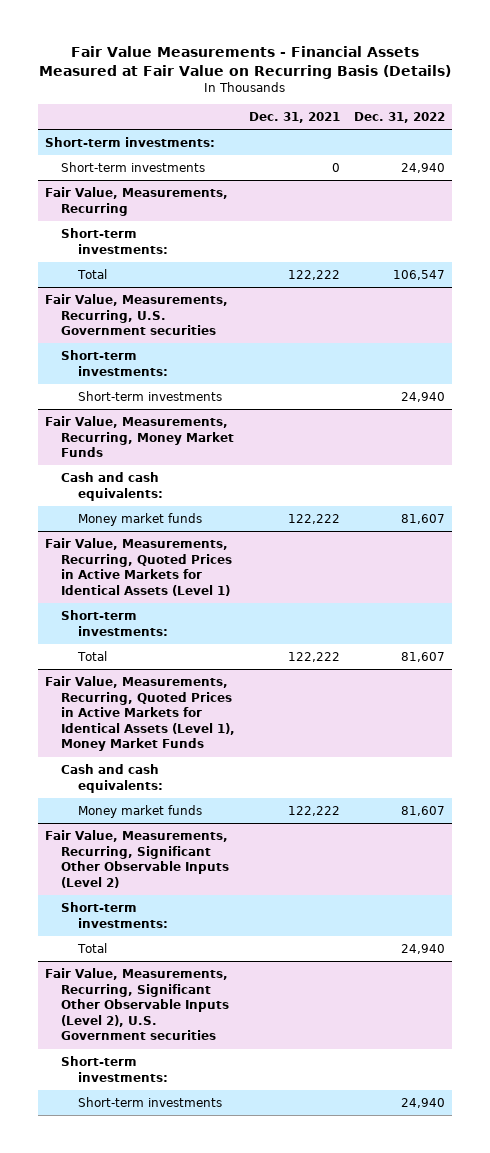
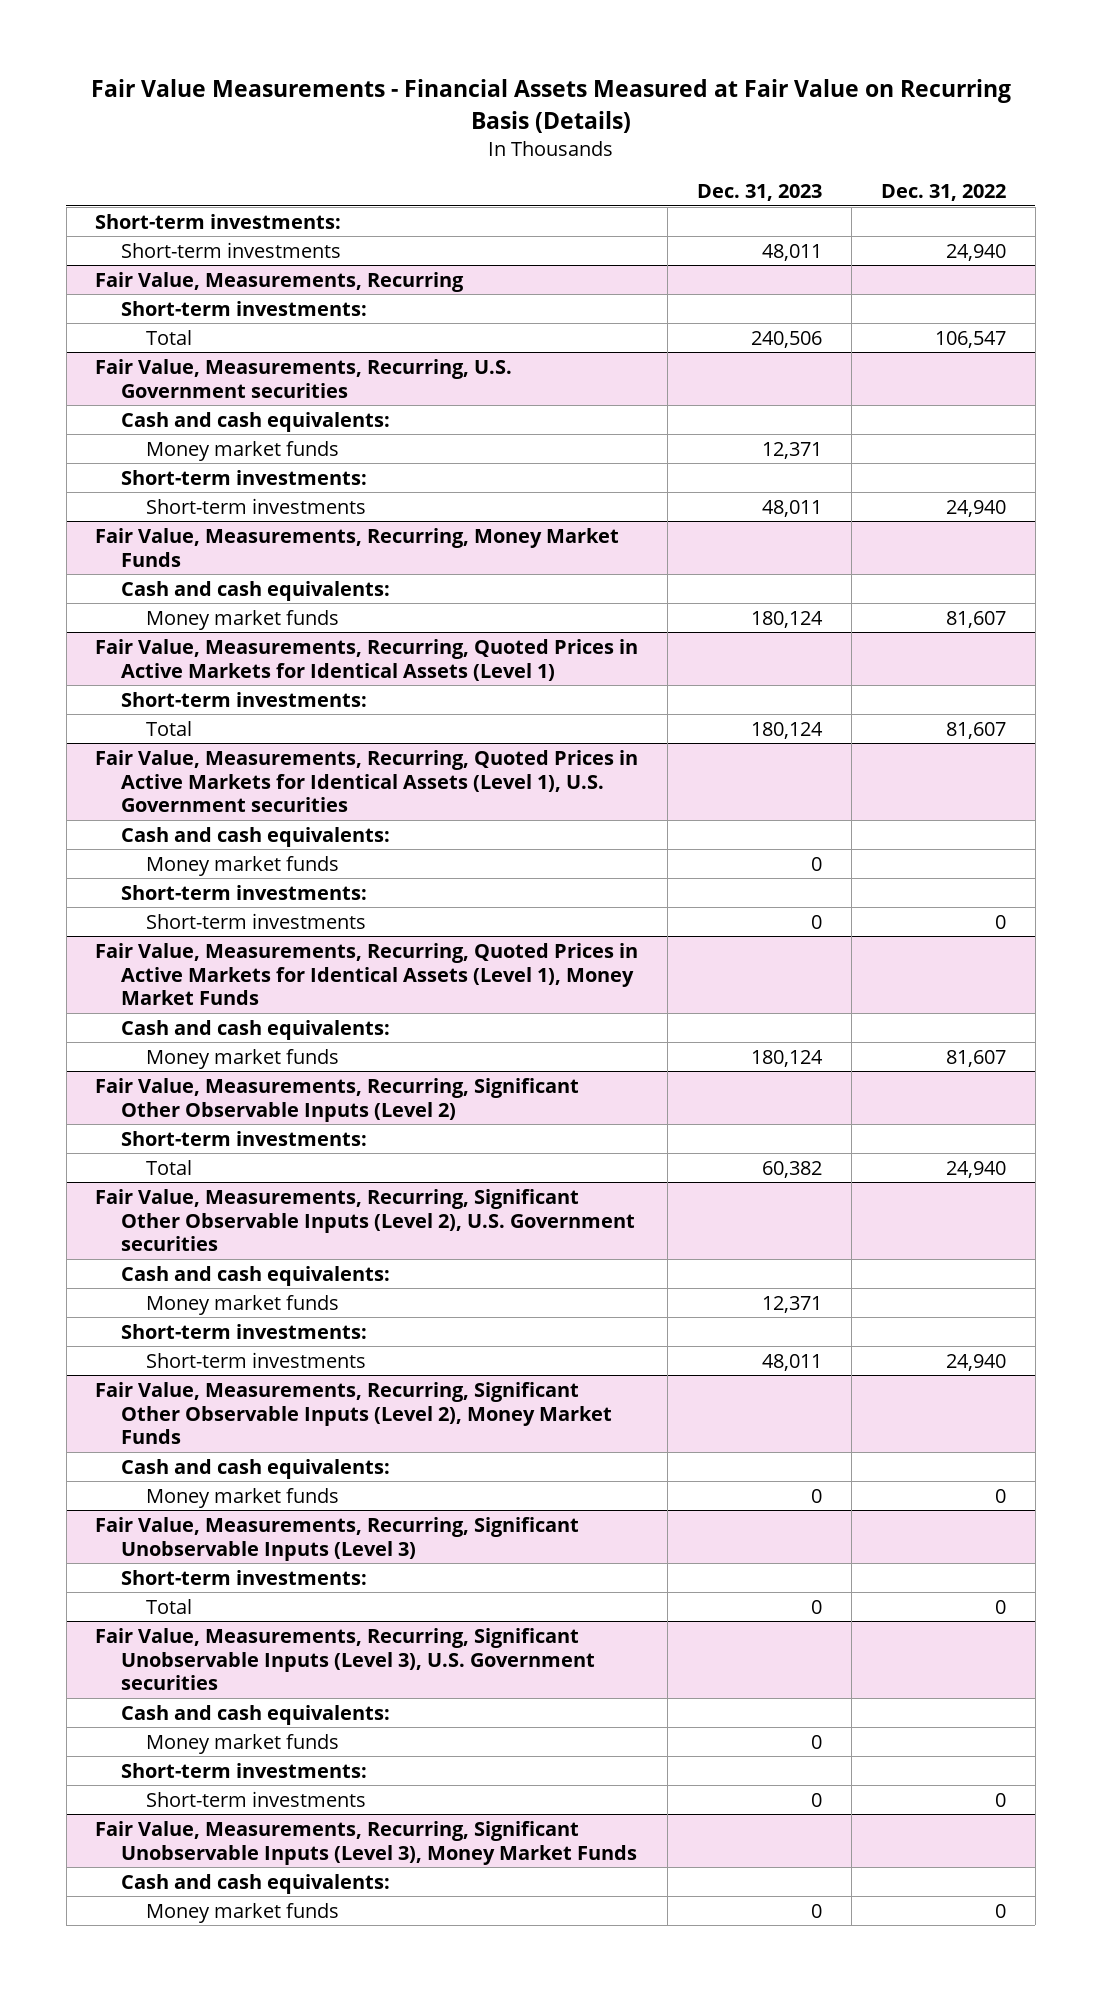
[249,112,341,124] Dec. 31, 2021 -> none
none -> [697,184,823,202] Dec. 31, 2023
none -> [120,411,390,432] Cash and cash equivalents:
none -> [146,440,340,461] Money market funds
none -> [95,749,639,813] Fair Value, Measurements, Recurring, Quoted Prices in Active Markets for Identical Assets (Level 1), U.S. Government securities
none -> [120,826,390,847] Cash and cash equivalents:
none -> [146,855,340,876] Money market funds
none -> [120,884,367,900] Short-term investments:
none -> [146,912,367,929] Short-term investments
none -> [120,1265,390,1286] Cash and cash equivalents:
none -> [146,1294,340,1315] Money market funds
none -> [95,1381,612,1445] Fair Value, Measurements, Recurring, Significant Other Observable Inputs (Level 2), Money Market Funds
none -> [120,1458,390,1479] Cash and cash equivalents:
none -> [146,1487,340,1508] Money market funds
none -> [95,1516,580,1561] Fair Value, Measurements, Recurring, Significant Unobservable Inputs (Level 3)
none -> [120,1569,367,1585] Short-term investments:
none -> [146,1598,193,1614] Total
none -> [95,1627,595,1691] Fair Value, Measurements, Recurring, Significant Unobservable Inputs (Level 3), U.S. Government securities
none -> [120,1704,390,1725] Cash and cash equivalents:
none -> [146,1733,340,1754] Money market funds
none -> [120,1762,367,1778] Short-term investments:
none -> [146,1790,367,1807] Short-term investments
none -> [95,1820,637,1865] Fair Value, Measurements, Recurring, Significant Unobservable Inputs (Level 3), Money Market Funds
none -> [120,1873,390,1894] Cash and cash equivalents:
none -> [146,1902,340,1923] Money market funds

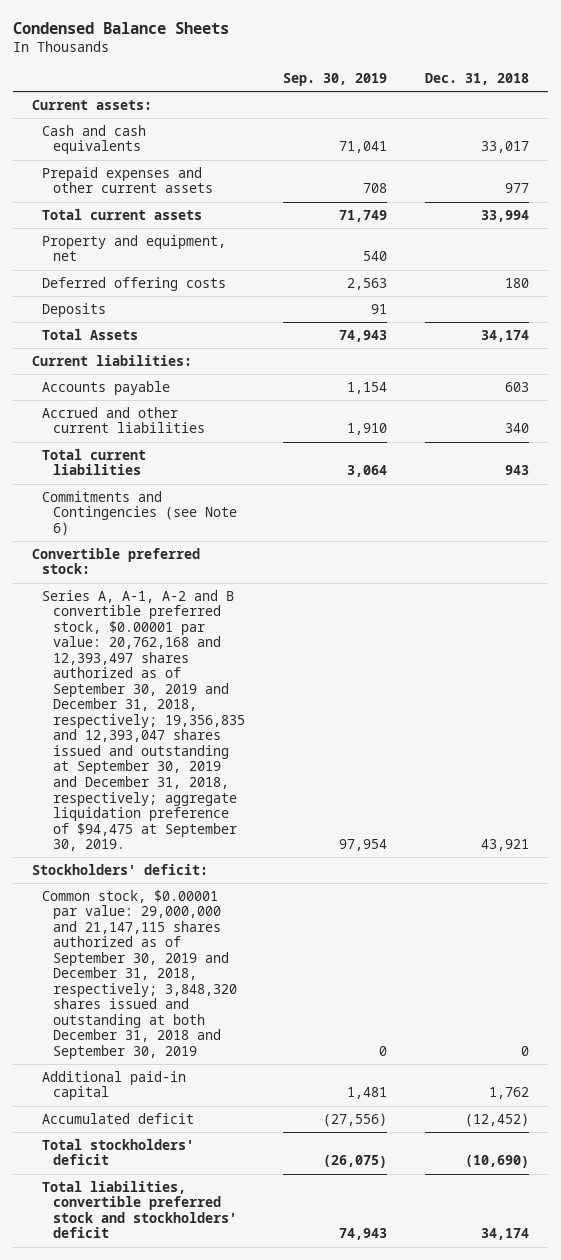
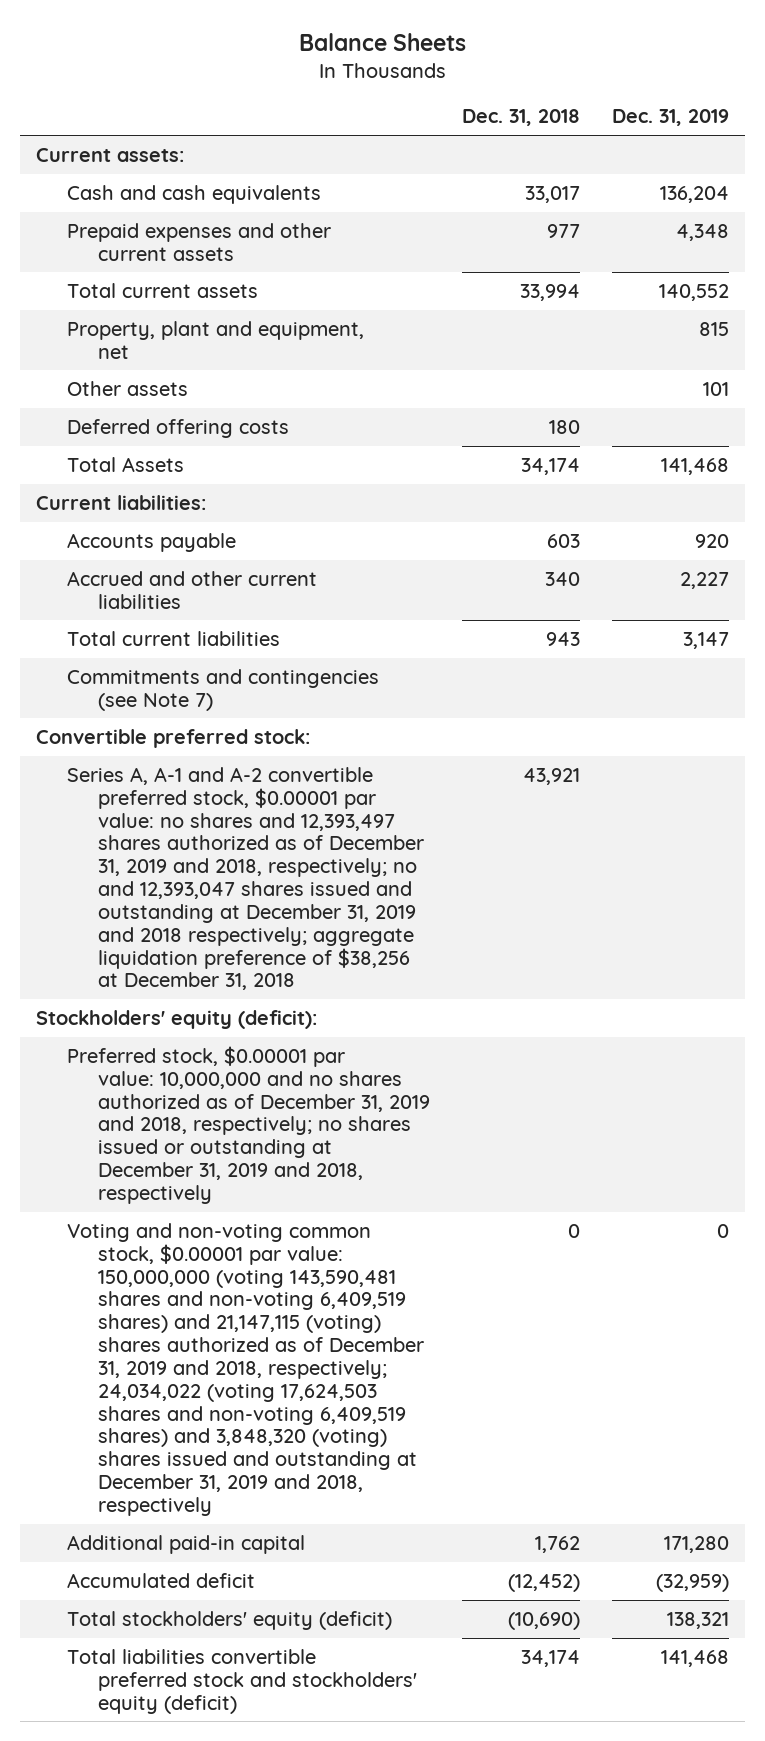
[12,21,229,34] Condensed Balance Sheets -> [298,32,466,51] Balance Sheets
[282,73,387,87] Sep. 30, 2019 -> none
none -> [612,109,730,127] Dec. 31, 2019
[42,234,227,262] Property and equipment, net -> [67,320,365,359] Property, plant and equipment, net
none -> [67,380,189,396] Other assets
[42,302,107,317] Deposits -> none
[42,490,238,535] Commitments and Contingencies (see Note 6) -> [67,668,380,711] Commitments and contingencies (see Note 7)
[42,589,246,852] Series A, A-1, A-2 and B convertible preferred stock, $0.00001 par value: 20,762,168 and 12,393,497 shares authorized as of September 30, 2019 and December 31, 2018, respectively; 19,356,835 and 12,393,047 shares issued and outstanding at September 30, 2019 and December 31, 2018, respectively; aggregate liquidation preference of $94,475 at September 30, 2019. -> [67,766,425,991] Series A, A-1 and A-2 convertible preferred stock, $0.00001 par value: no shares and 12,393,497 shares authorized as of December 31, 2019 and 2018, respectively; no and 12,393,047 shares issued and outstanding at December 31, 2019 and 2018 respectively; aggregate liquidation preference of $38,256 at December 31, 2018
[31,863,208,875] Stockholders' deficit: -> [36,1009,318,1029] Stockholders' equity (deficit):
none -> [67,1045,431,1204] Preferred stock, $0.00001 par value: 10,000,000 and no shares authorized as of December 31, 2019 and 2018, respectively; no shares issued or outstanding at December 31, 2019 and 2018, respectively
[42,889,238,1059] Common stock, $0.00001 par value: 29,000,000 and 21,147,115 shares authorized as of September 30, 2019 and December 31, 2018, respectively; 3,848,320 shares issued and outstanding at both December 31, 2018 and September 30, 2019 -> [67,1222,425,1517] Voting and non-voting common stock, $0.00001 par value: 150,000,000 (voting 143,590,481 shares and non-voting 6,409,519 shares) and 21,147,115 (voting) shares authorized as of December 31, 2019 and 2018, respectively; 24,034,022 (voting 17,624,503 shares and non-voting 6,409,519 shares) and 3,848,320 (voting) shares issued and outstanding at December 31, 2019 and 2018, respectively
[42,1138,195,1166] Total stockholders' deficit -> [67,1610,393,1630] Total stockholders' equity (deficit)
[42,1180,238,1239] Total liabilities, convertible preferred stock and stockholders' deficit -> [67,1648,418,1714] Total liabilities convertible preferred stock and stockholders' equity (deficit)

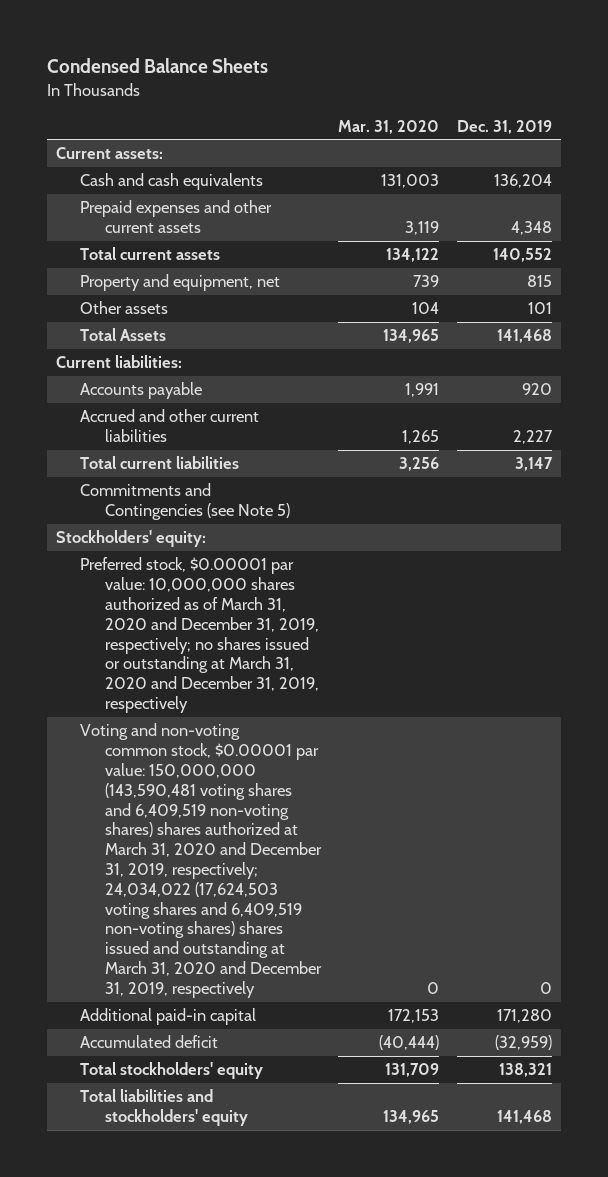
[298,32,466,51] Balance Sheets -> [47,58,269,74] Condensed Balance Sheets
[462,109,581,127] Dec. 31, 2018 -> none
none -> [338,119,440,134] Mar. 31, 2020
[67,320,365,359] Property, plant and equipment, net -> [80,274,281,292] Property and equipment, net
[67,418,290,438] Deferred offering costs -> none
[36,728,311,748] Convertible preferred stock: -> none
[67,766,425,991] Series A, A-1 and A-2 convertible preferred stock, $0.00001 par value: no shares and 12,393,497 shares authorized as of December 31, 2019 and 2018, respectively; no and 12,393,047 shares issued and outstanding at December 31, 2019 and 2018 respectively; aggregate liquidation preference of $38,256 at December 31, 2018 -> none
[67,668,380,711] Commitments and contingencies (see Note 7) -> [80,483,290,521] Commitments and Contingencies (see Note 5)
[36,1009,318,1029] Stockholders' equity (deficit): -> [56,530,207,548] Stockholders' equity:
[67,1045,431,1204] Preferred stock, $0.00001 par value: 10,000,000 and no shares authorized as of December 31, 2019 and 2018, respectively; no shares issued or outstanding at December 31, 2019 and 2018, respectively -> [80,557,319,714] Preferred stock, $0.00001 par value: 10,000,000 shares authorized as of March 31, 2020 and December 31, 2019, respectively; no shares issued or outstanding at March 31, 2020 and December 31, 2019, respectively
[67,1222,425,1517] Voting and non-voting common stock, $0.00001 par value: 150,000,000 (voting 143,590,481 shares and non-voting 6,409,519 shares) and 21,147,115 (voting) shares authorized as of December 31, 2019 and 2018, respectively; 24,034,022 (voting 17,624,503 shares and non-voting 6,409,519 shares) and 3,848,320 (voting) shares issued and outstanding at December 31, 2019 and 2018, respectively -> [80,723,322,998] Voting and non-voting common stock, $0.00001 par value: 150,000,000 (143,590,481 voting shares and 6,409,519 non-voting shares) shares authorized at March 31, 2020 and December 31, 2019, respectively; 24,034,022 (17,624,503 voting shares and 6,409,519 non-voting shares) shares issued and outstanding at March 31, 2020 and December 31, 2019, respectively
[67,1610,393,1630] Total stockholders' equity (deficit) -> [80,1062,264,1080] Total stockholders' equity
[67,1648,418,1714] Total liabilities convertible preferred stock and stockholders' equity (deficit) -> [80,1089,248,1127] Total liabilities and stockholders' equity

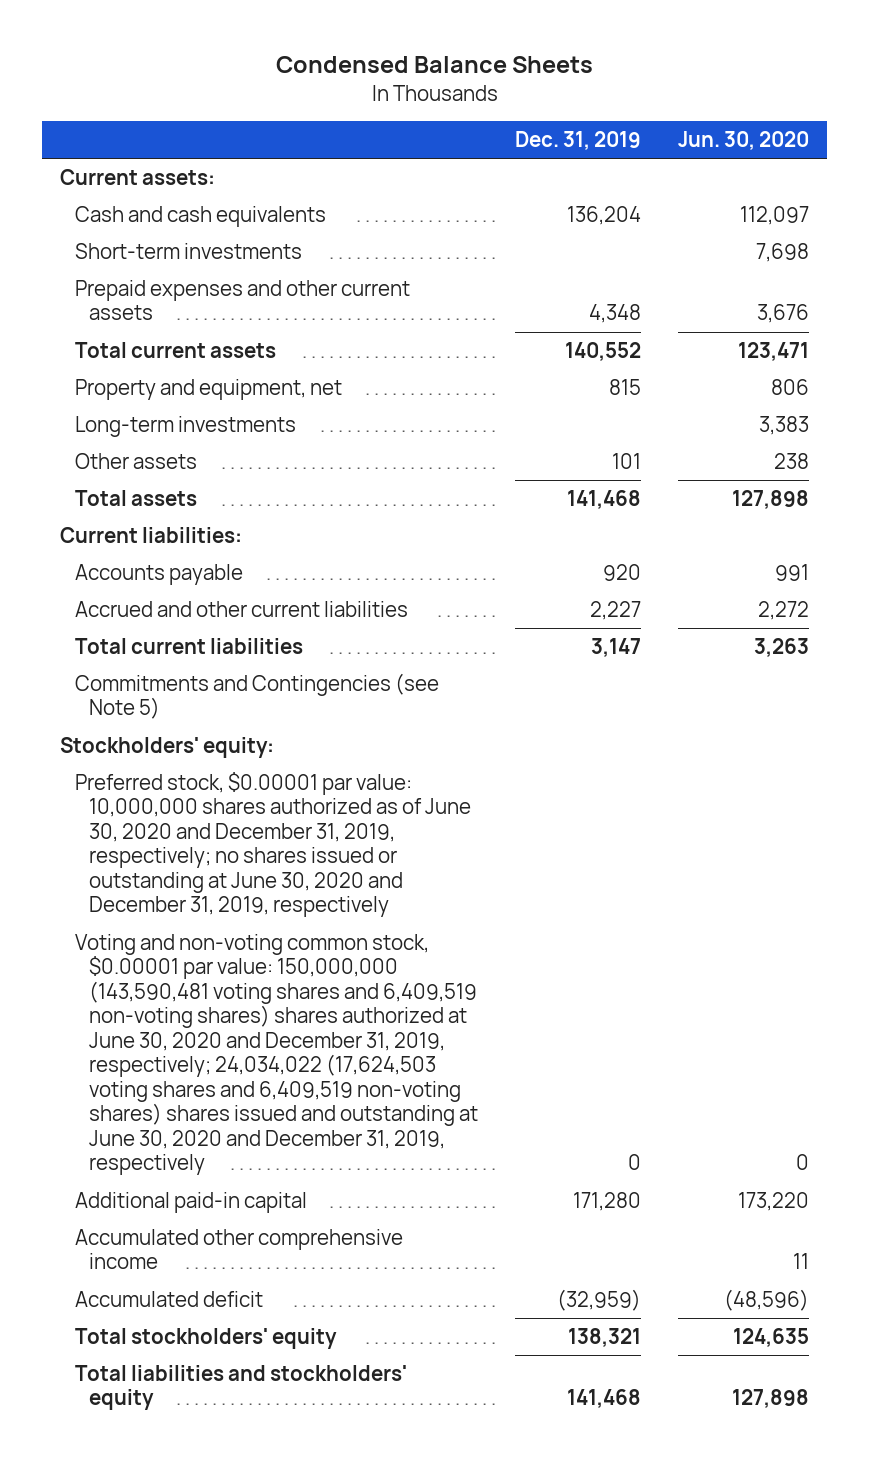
[338,119,440,134] Mar. 31, 2020 -> none
none -> [677,131,809,151] Jun. 30, 2020
none -> [74,242,302,259] Short-term investments
none -> [74,415,296,437] Long-term investments
[80,328,167,342] Total Assets -> [74,489,197,506] Total assets
[80,557,319,714] Preferred stock, $0.00001 par value: 10,000,000 shares authorized as of March 31, 2020 and December 31, 2019, respectively; no shares issued or outstanding at March 31, 2020 and December 31, 2019, respectively -> [74,771,472,918] Preferred stock, $0.00001 par value: 10,000,000 shares authorized as of June 30, 2020 and December 31, 2019, respectively; no shares issued or outstanding at June 30, 2020 and December 31, 2019, respectively
[80,723,322,998] Voting and non-voting common stock, $0.00001 par value: 150,000,000 (143,590,481 voting shares and 6,409,519 non-voting shares) shares authorized at March 31, 2020 and December 31, 2019, respectively; 24,034,022 (17,624,503 voting shares and 6,409,519 non-voting shares) shares issued and outstanding at March 31, 2020 and December 31, 2019, respectively -> [74,933,479,1176] Voting and non-voting common stock, $0.00001 par value: 150,000,000 (143,590,481 voting shares and 6,409,519 non-voting shares) shares authorized at June 30, 2020 and December 31, 2019, respectively; 24,034,022 (17,624,503 voting shares and 6,409,519 non-voting shares) shares issued and outstanding at June 30, 2020 and December 31, 2019, respectively
none -> [74,1228,403,1270] Accumulated other comprehensive income

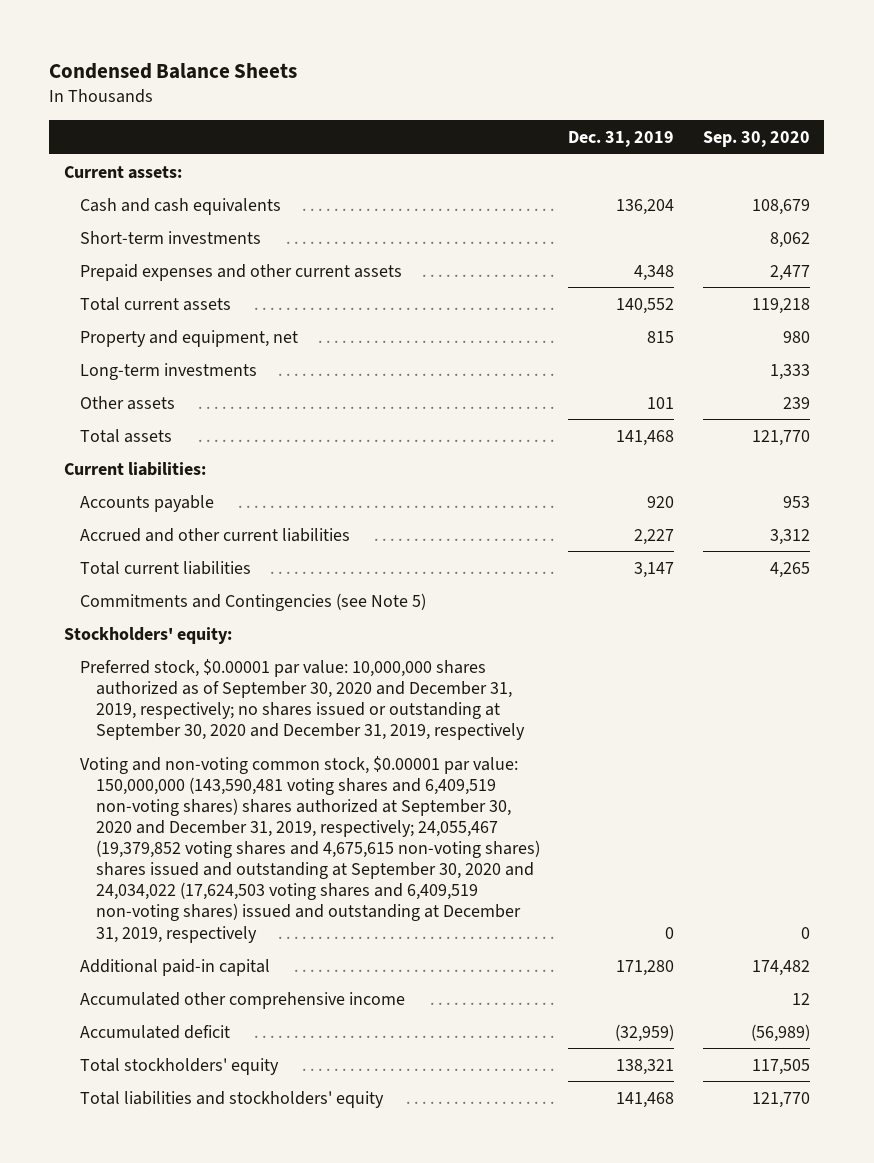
[677,131,809,151] Jun. 30, 2020 -> none
none -> [702,130,810,147] Sep. 30, 2020
[74,771,472,918] Preferred stock, $0.00001 par value: 10,000,000 shares authorized as of June 30, 2020 and December 31, 2019, respectively; no shares issued or outstanding at June 30, 2020 and December 31, 2019, respectively -> [79,658,525,740] Preferred stock, $0.00001 par value: 10,000,000 shares authorized as of September 30, 2020 and December 31, 2019, respectively; no shares issued or outstanding at September 30, 2020 and December 31, 2019, respectively
[74,933,479,1176] Voting and non-voting common stock, $0.00001 par value: 150,000,000 (143,590,481 voting shares and 6,409,519 non-voting shares) shares authorized at June 30, 2020 and December 31, 2019, respectively; 24,034,022 (17,624,503 voting shares and 6,409,519 non-voting shares) shares issued and outstanding at June 30, 2020 and December 31, 2019, respectively -> [79,755,540,943] Voting and non-voting common stock, $0.00001 par value: 150,000,000 (143,590,481 voting shares and 6,409,519 non-voting shares) shares authorized at September 30, 2020 and December 31, 2019, respectively; 24,055,467 (19,379,852 voting shares and 4,675,615 non-voting shares) shares issued and outstanding at September 30, 2020 and 24,034,022 (17,624,503 voting shares and 6,409,519 non-voting shares) issued and outstanding at December 31, 2019, respectively

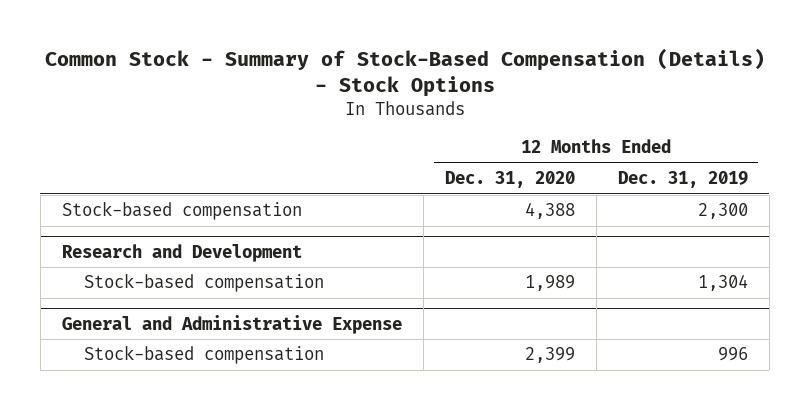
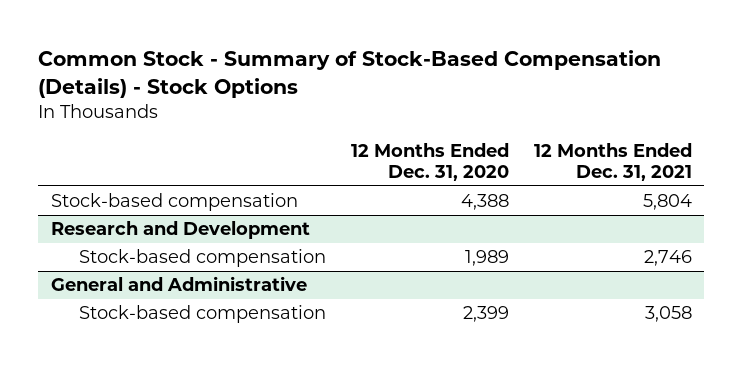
[617,171,748,189] Dec. 31, 2019 -> none
none -> [533,142,692,182] 12 Months Ended Dec. 31, 2021
[61,314,402,334] General and Administrative Expense -> [50,276,307,292] General and Administrative

